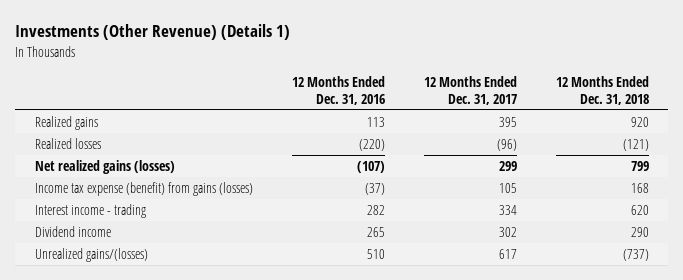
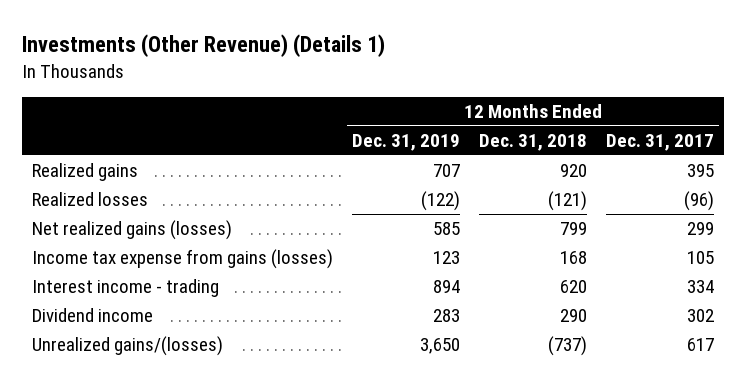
[291,75,385,105] 12 Months Ended Dec. 31, 2016 -> none
none -> [351,134,460,152] Dec. 31, 2019
[34,181,253,196] Income tax expense (benefit) from gains (losses) -> [31,249,333,270] Income tax expense from gains (losses)

